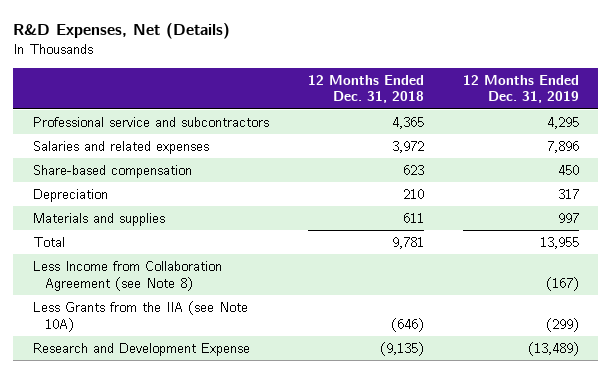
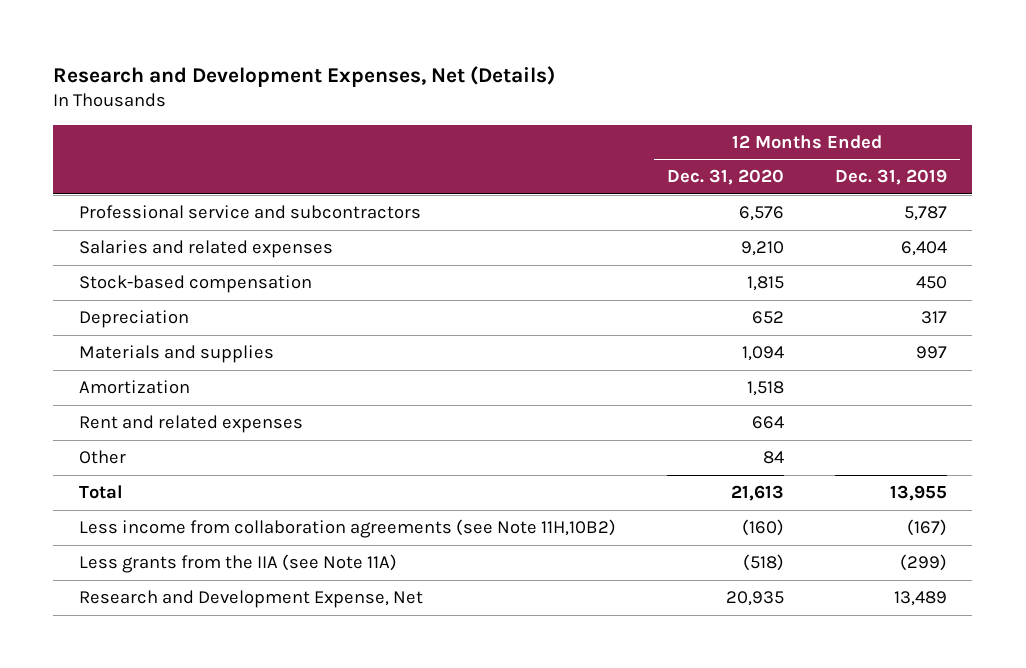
[13,22,231,39] R&D Expenses, Net (Details) -> [53,65,556,87] Research and Development Expenses, Net (Details)
[307,74,424,104] 12 Months Ended Dec. 31, 2018 -> none
none -> [666,169,784,186] Dec. 31, 2020
[546,117,579,130] 4,295 -> [903,206,947,222] 5,787
[546,141,579,154] 7,896 -> [900,241,947,257] 6,404
[32,165,192,179] Share-based compensation -> [78,275,312,294] Stock-based compensation
none -> [78,380,190,395] Amortization
none -> [78,415,303,434] Rent and related expenses
none -> [78,450,126,465] Other
[32,261,222,291] Less Income from Collaboration Agreement (see Note 8) -> [78,519,616,539] Less income from collaboration agreements (see Note 11H,10B2)
[32,301,248,332] Less Grants from the IIA (see Note 10A) -> [78,554,397,574] Less grants from the IIA (see Note 11A)
[32,343,250,357] Research and Development Expense -> [78,590,423,609] Research and Development Expense, Net
[527,342,579,357] (13,489) -> [893,591,947,607] 13,489

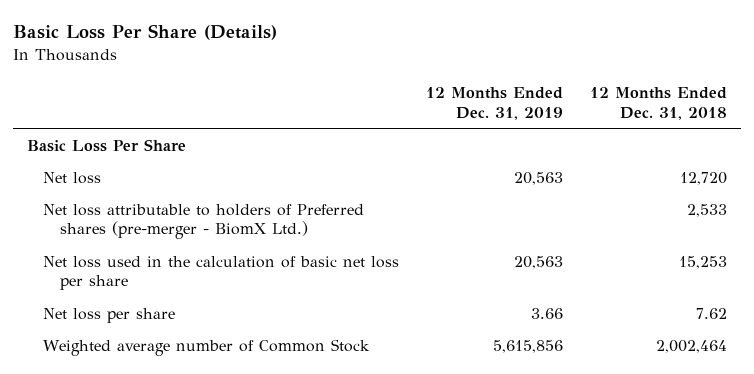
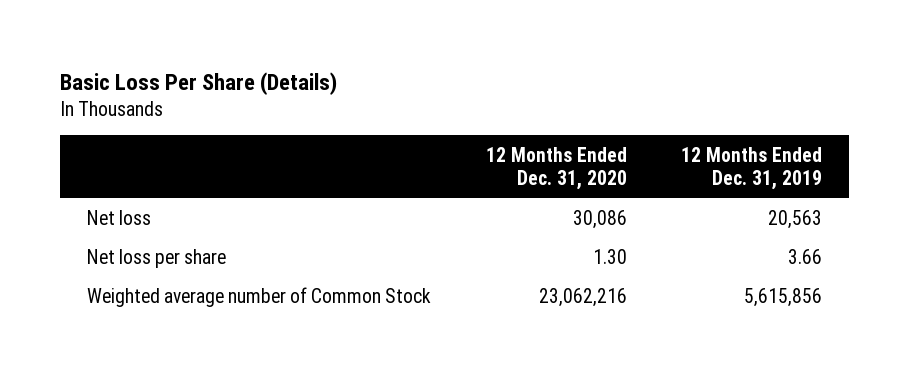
[590,87,728,120] 12 Months Ended Dec. 31, 2018 -> none
none -> [485,146,627,191] 12 Months Ended Dec. 31, 2020
[26,138,186,152] Basic Loss Per Share -> none
[43,203,365,240] Net loss attributable to holders of Preferred shares (pre-merger - BiomX Ltd.) -> none
[43,255,400,291] Net loss used in the calculation of basic net loss per share -> none

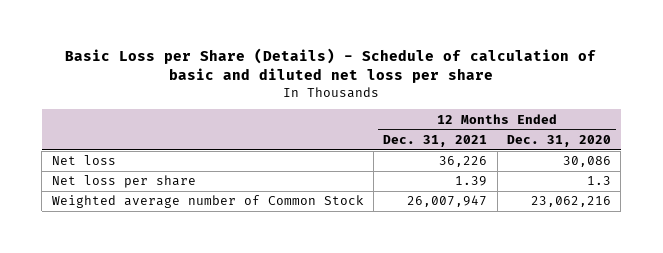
[59,71,337,95] Basic Loss Per Share (Details) -> [65,47,597,84] Basic Loss per Share (Details) - Schedule of calculation of basic and diluted net loss per share
[681,146,823,191] 12 Months Ended Dec. 31, 2019 -> none
none -> [383,134,488,147] Dec. 31, 2021
[592,249,627,265] 1.30 -> [586,176,611,186] 1.3

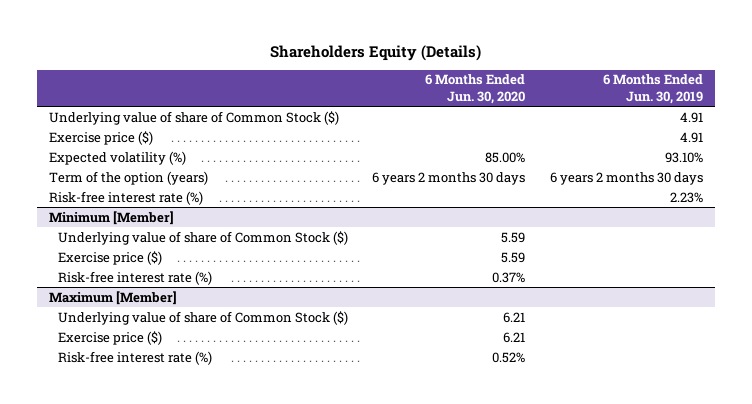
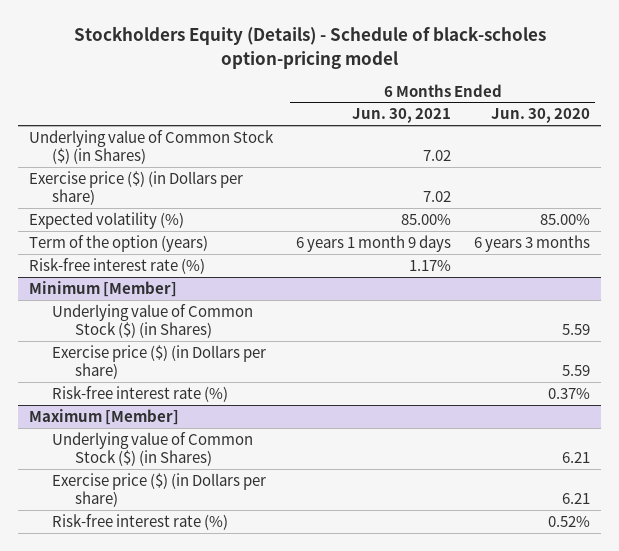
[269,44,481,61] Shareholders Equity (Details) -> [73,26,546,69] Stockholders Equity (Details) - Schedule of black-scholes option-pricing model
[602,74,703,104] 6 Months Ended Jun. 30, 2019 -> none
none -> [352,108,452,124] Jun. 30, 2021
[48,110,339,125] Underlying value of share of Common Stock ($) -> [29,129,275,164] Underlying value of Common Stock ($) (in Shares)
[48,130,153,145] Exercise price ($) -> [29,170,244,205] Exercise price ($) (in Dollars per share)
[372,171,526,185] 6 years 2 months 30 days -> [473,234,590,252] 6 years 3 months
[57,230,348,245] Underlying value of share of Common Stock ($) -> [52,303,254,338] Underlying value of Common Stock ($) (in Shares)
[57,250,162,265] Exercise price ($) -> [52,344,267,379] Exercise price ($) (in Dollars per share)
[57,310,348,325] Underlying value of share of Common Stock ($) -> [52,431,254,466] Underlying value of Common Stock ($) (in Shares)
[57,330,162,345] Exercise price ($) -> [52,472,267,507] Exercise price ($) (in Dollars per share)

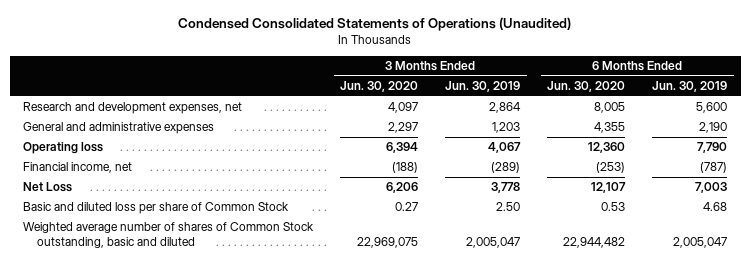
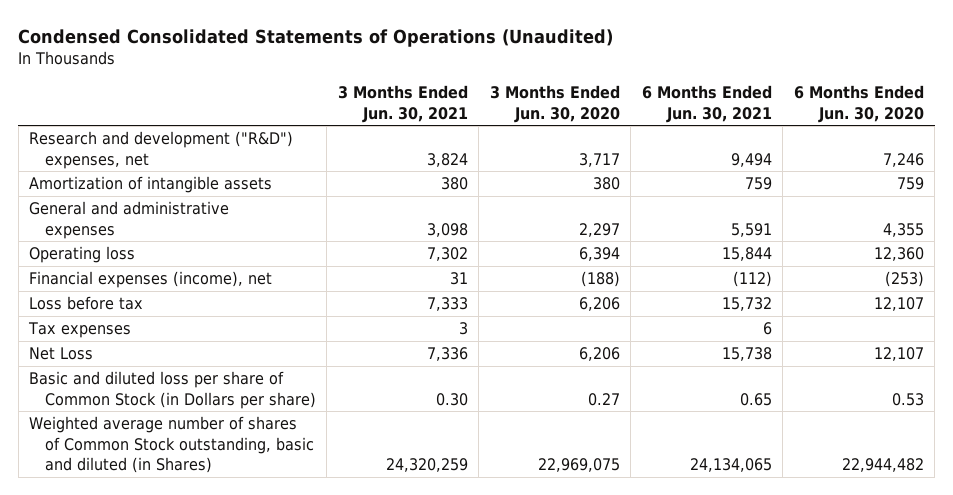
[445,81,521,93] Jun. 30, 2019 -> none
[652,81,728,93] Jun. 30, 2019 -> none
none -> [337,85,468,123] 3 Months Ended Jun. 30, 2021
none -> [641,85,772,123] 6 Months Ended Jun. 30, 2021
[23,102,243,115] Research and development expenses, net -> [29,131,294,169] Research and development ("R&D") expenses, net
[388,102,419,114] 4,097 -> [578,152,620,167] 3,717
[594,102,626,114] 8,005 -> [882,152,924,167] 7,246
none -> [29,176,273,194] Amortization of intangible assets
[23,162,133,174] Financial income, net -> [29,271,273,289] Financial expenses (income), net
none -> [29,296,144,311] Loss before tax
none -> [28,322,132,339] Tax expenses
[23,202,290,215] Basic and diluted loss per share of Common Stock -> [29,371,316,409] Basic and diluted loss per share of Common Stock (in Dollars per share)
[23,222,315,249] Weighted average number of shares of Common Stock outstanding, basic and diluted -> [29,416,314,473] Weighted average number of shares of Common Stock outstanding, basic and diluted (in Shares)

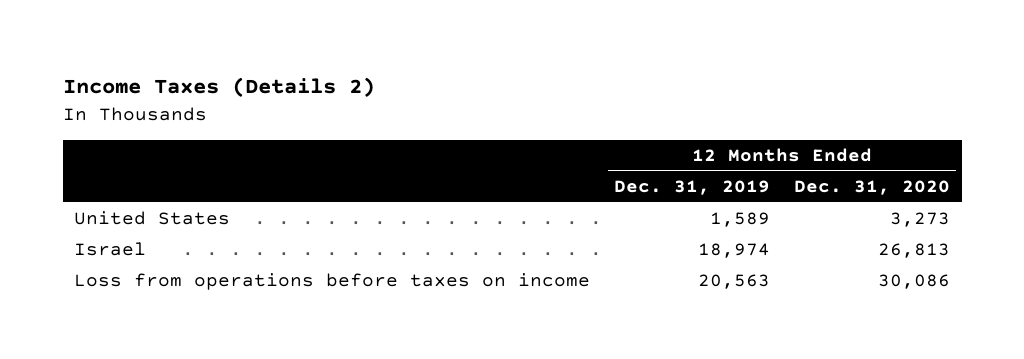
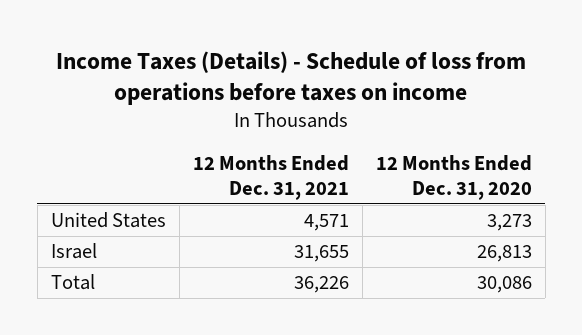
[62,77,375,98] Income Taxes (Details 2) -> [56,50,527,106] Income Taxes (Details) - Schedule of loss from operations before taxes on income
[614,179,771,195] Dec. 31, 2019 -> none
none -> [192,154,349,200] 12 Months Ended Dec. 31, 2021
[74,273,591,291] Loss from operations before taxes on income -> [50,274,95,291] Total

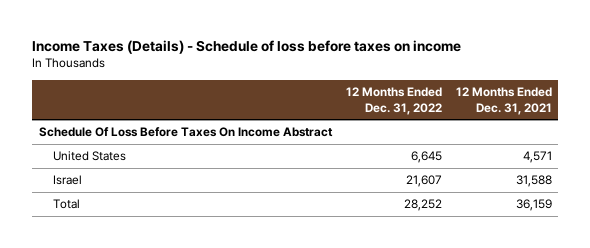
[56,50,527,106] Income Taxes (Details) - Schedule of loss from operations before taxes on income -> [31,39,461,54] Income Taxes (Details) - Schedule of loss before taxes on income
[375,154,532,200] 12 Months Ended Dec. 31, 2020 -> none
none -> [345,86,442,115] 12 Months Ended Dec. 31, 2022
none -> [38,127,333,138] Schedule Of Loss Before Taxes On Income Abstract
[293,245,349,263] 31,655 -> [515,175,552,188] 31,588
[293,276,349,294] 36,226 -> [515,199,552,212] 36,159

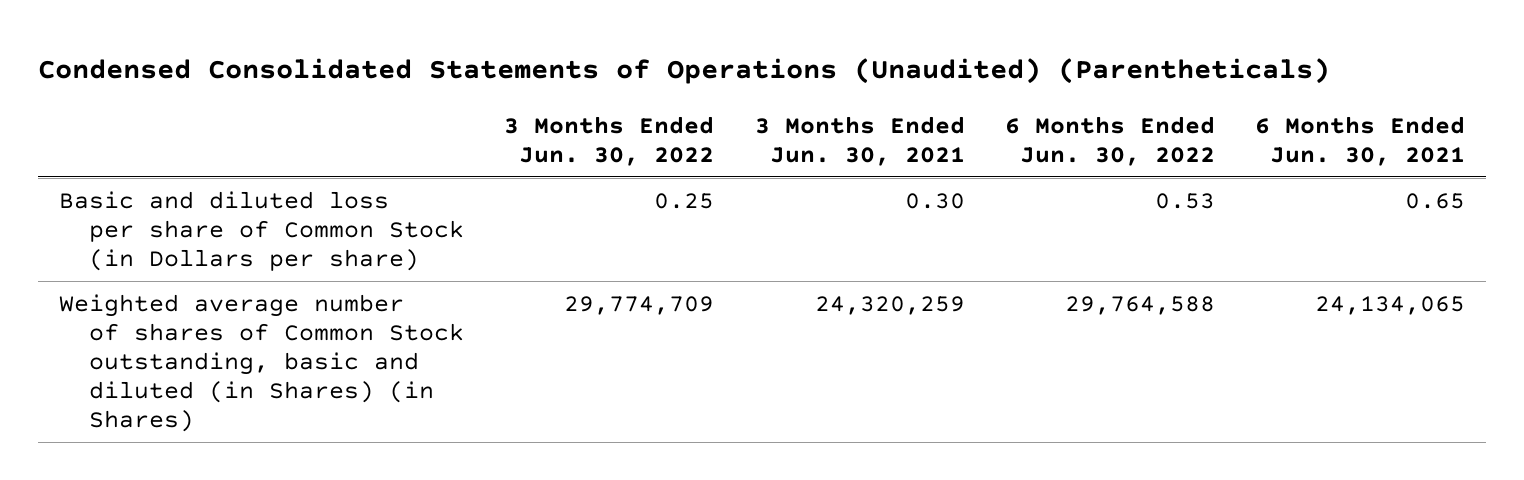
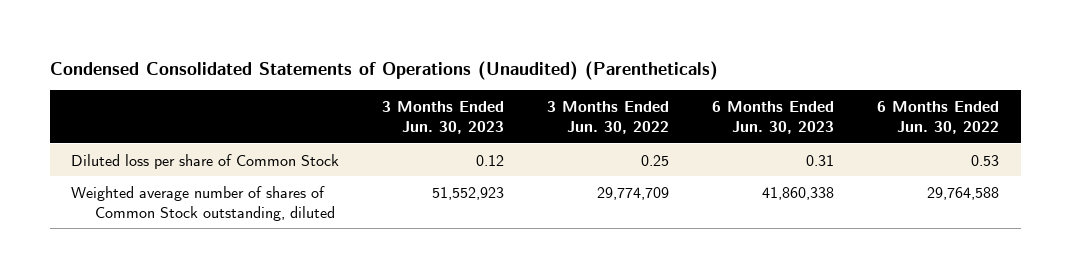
[754,115,965,166] 3 Months Ended Jun. 30, 2021 -> none
[1255,115,1466,166] 6 Months Ended Jun. 30, 2021 -> none
none -> [382,100,505,135] 3 Months Ended Jun. 30, 2023
none -> [712,100,835,135] 6 Months Ended Jun. 30, 2023
[58,190,464,272] Basic and diluted loss per share of Common Stock (in Dollars per share) -> [71,153,340,169] Diluted loss per share of Common Stock
[58,293,464,433] Weighted average number of shares of Common Stock outstanding, basic and diluted (in Shares) (in Shares) -> [71,185,336,221] Weighted average number of shares of Common Stock outstanding, diluted

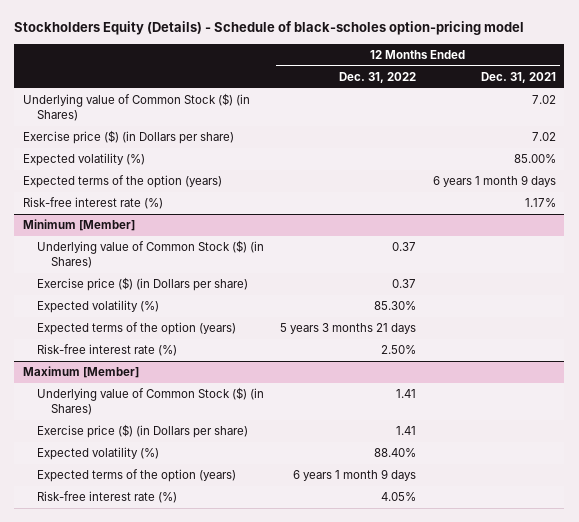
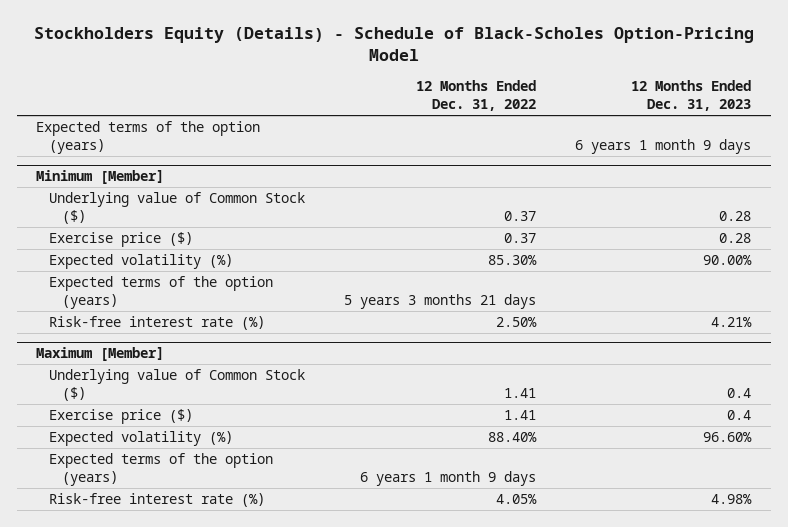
[14,21,525,36] Stockholders Equity (Details) - Schedule of black-scholes option-pricing model -> [33,26,754,61] Stockholders Equity (Details) - Schedule of Black-Scholes Option-Pricing Model
[480,71,556,83] Dec. 31, 2021 -> none
none -> [631,80,752,112] 12 Months Ended Dec. 31, 2023
[22,93,250,121] Underlying value of Common Stock ($) (in Shares) -> none
[22,130,234,145] Exercise price ($) (in Dollars per share) -> none
[22,153,145,167] Expected volatility (%) -> none
[22,197,163,210] Risk-free interest rate (%) -> none
[36,240,264,268] Underlying value of Common Stock ($) (in Shares) -> [49,192,306,225] Underlying value of Common Stock ($)
[36,277,248,292] Exercise price ($) (in Dollars per share) -> [49,232,194,248] Exercise price ($)
[36,387,264,415] Underlying value of Common Stock ($) (in Shares) -> [49,369,306,402] Underlying value of Common Stock ($)
[36,424,248,439] Exercise price ($) (in Dollars per share) -> [49,409,194,425] Exercise price ($)

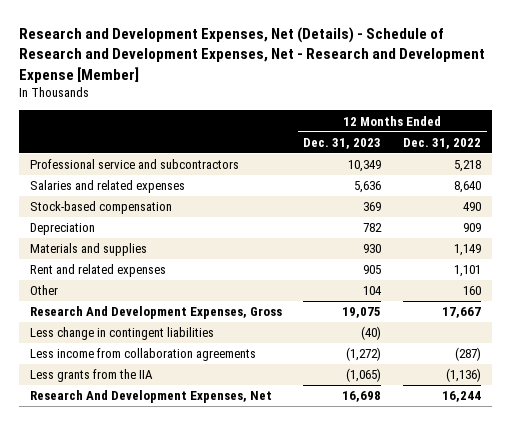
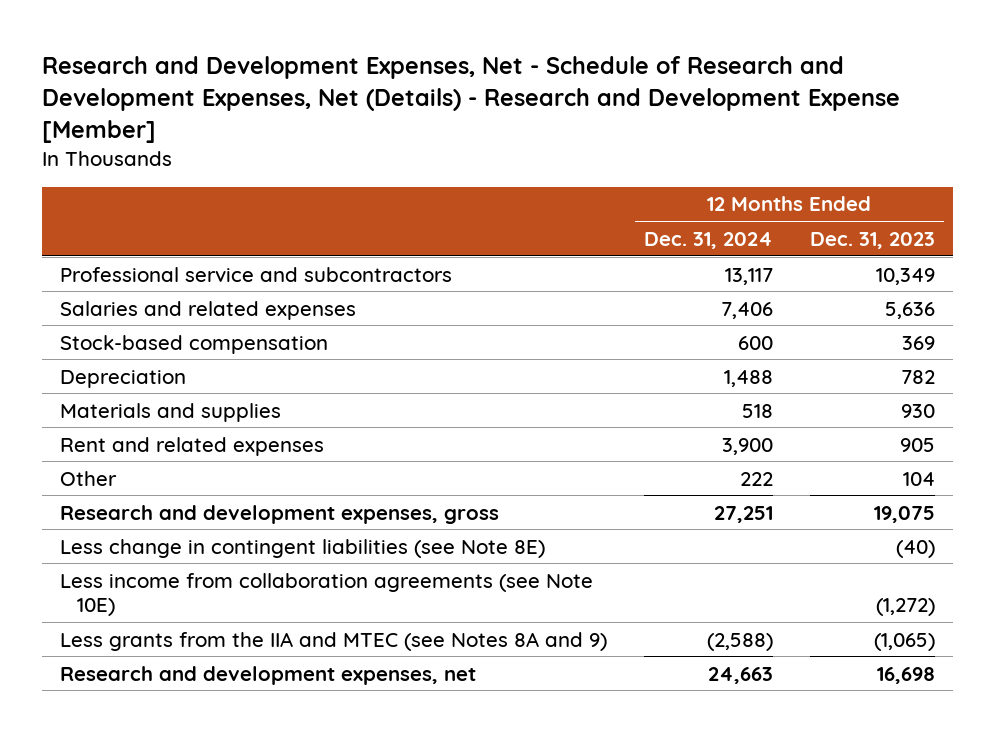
[18,27,485,83] Research and Development Expenses, Net (Details) - Schedule of Research and Development Expenses, Net - Research and Development Expense [Member] -> [42,56,901,144] Research and Development Expenses, Net - Schedule of Research and Development Expenses, Net (Details) - Research and Development Expense [Member]
[403,137,482,149] Dec. 31, 2022 -> none
none -> [644,231,774,249] Dec. 31, 2024
[29,306,282,320] Research And Development Expenses, Gross -> [60,504,500,524] Research and development expenses, gross
[29,327,214,341] Less change in contingent liabilities -> [60,538,546,558] Less change in contingent liabilities (see Note 8E)
[29,348,256,362] Less income from collaboration agreements -> [60,572,594,617] Less income from collaboration agreements (see Note 10E)
[29,369,153,383] Less grants from the IIA -> [60,631,608,651] Less grants from the IIA and MTEC (see Notes 8A and 9)
[29,390,272,404] Research And Development Expenses, Net -> [60,665,477,685] Research and development expenses, net

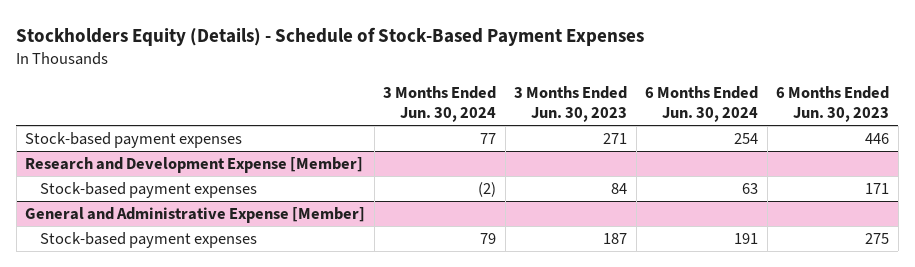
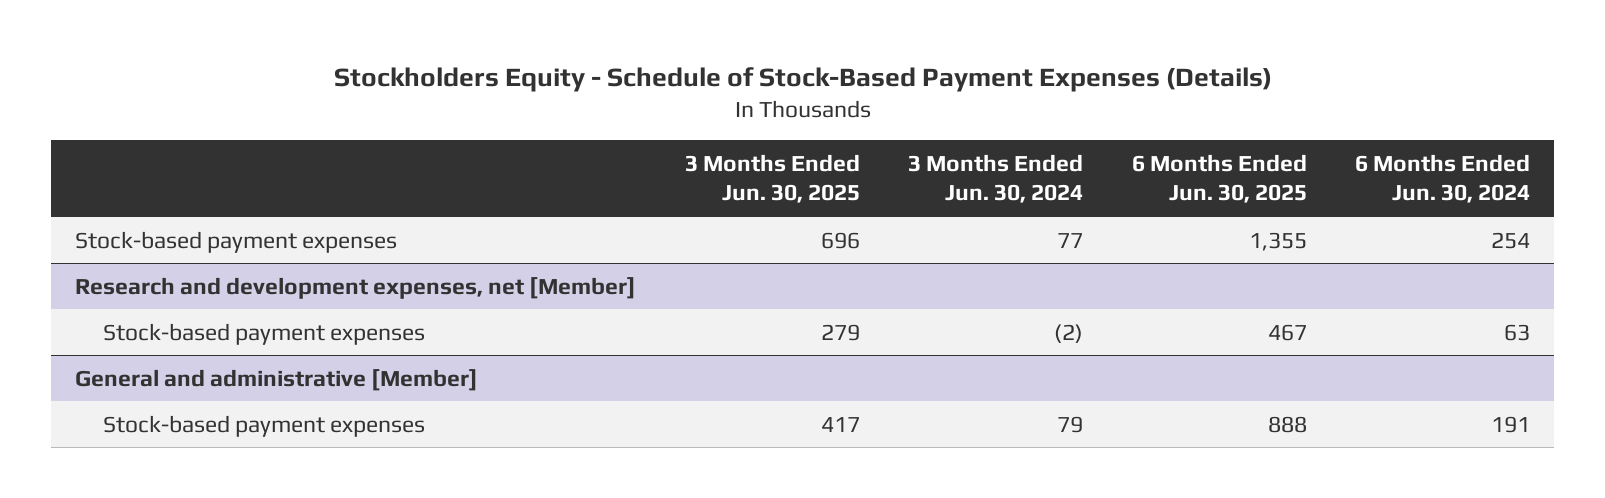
[16,26,645,46] Stockholders Equity (Details) - Schedule of Stock-Based Payment Expenses -> [333,67,1272,93] Stockholders Equity - Schedule of Stock-Based Payment Expenses (Details)
[514,86,628,123] 3 Months Ended Jun. 30, 2023 -> none
[776,86,890,123] 6 Months Ended Jun. 30, 2023 -> none
none -> [684,153,860,204] 3 Months Ended Jun. 30, 2025
none -> [1131,153,1307,204] 6 Months Ended Jun. 30, 2025
[25,156,364,173] Research and Development Expense [Member] -> [75,276,637,299] Research and development expenses, net [Member]
[25,206,366,223] General and Administrative Expense [Member] -> [75,368,479,391] General and administrative [Member]

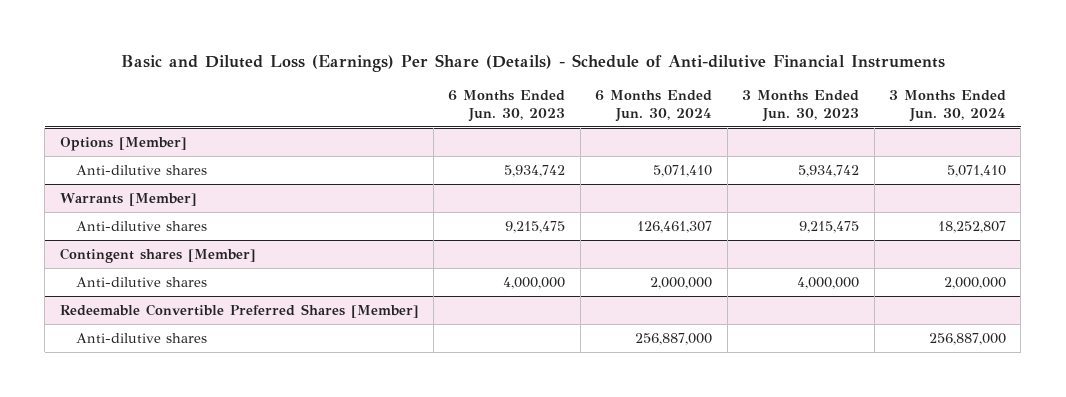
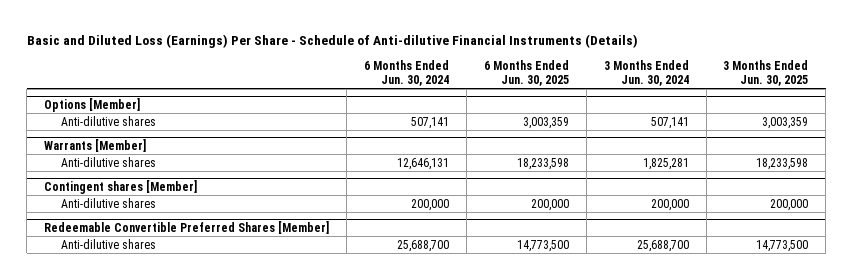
[120,53,945,72] Basic and Diluted Loss (Earnings) Per Share (Details) - Schedule of Anti-dilutive Financial Instruments -> [26,34,638,49] Basic and Diluted Loss (Earnings) Per Share - Schedule of Anti-dilutive Financial Instruments (Details)
[448,90,566,122] 6 Months Ended Jun. 30, 2023 -> none
[742,90,860,122] 3 Months Ended Jun. 30, 2023 -> none
none -> [483,60,569,87] 6 Months Ended Jun. 30, 2025
none -> [723,60,809,87] 3 Months Ended Jun. 30, 2025
[653,164,713,177] 5,071,410 -> [411,116,450,129] 507,141
[946,164,1006,177] 5,071,410 -> [650,116,689,129] 507,141
[637,220,713,233] 126,461,307 -> [397,157,450,170] 12,646,131
[937,220,1006,233] 18,252,807 -> [642,157,689,170] 1,825,281
[650,276,713,289] 2,000,000 -> [411,198,450,211] 200,000
[943,276,1006,289] 2,000,000 -> [650,198,689,211] 200,000
[635,332,713,345] 256,887,000 -> [397,239,450,252] 25,688,700
[928,332,1006,345] 256,887,000 -> [636,239,689,252] 25,688,700

